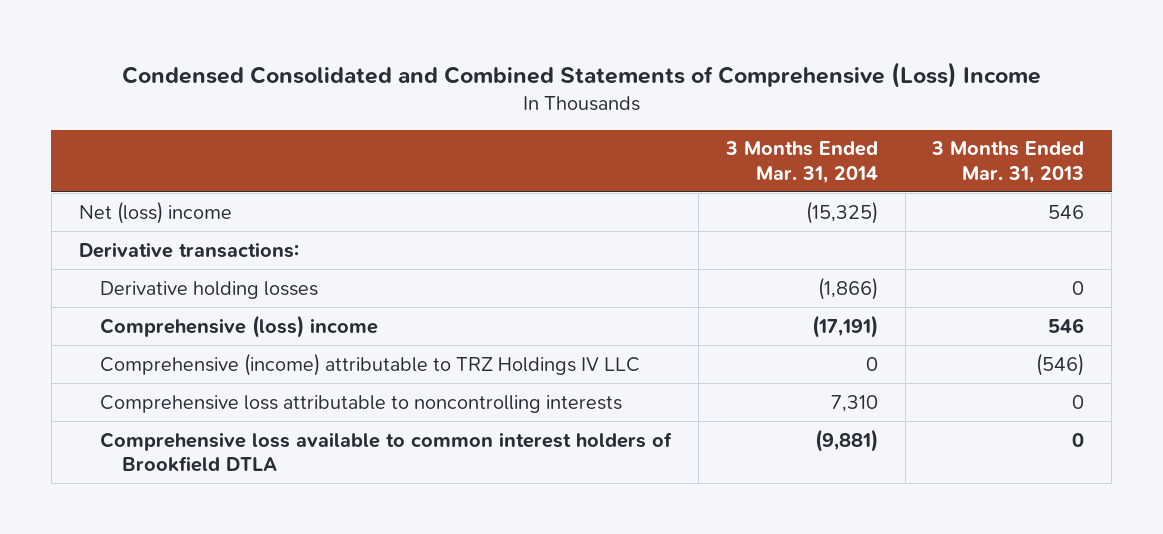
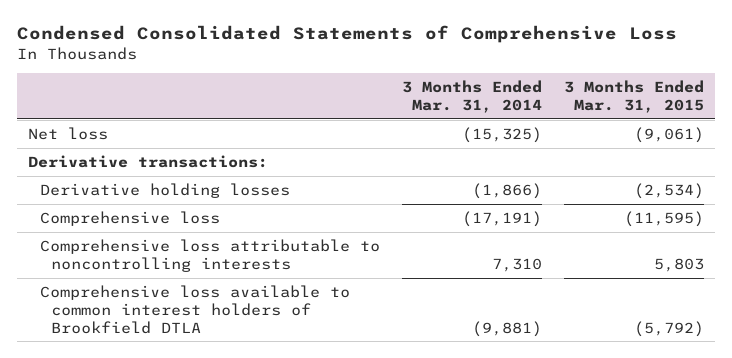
[121,61,1041,88] Condensed Consolidated and Combined Statements of Comprehensive (Loss) Income -> [16,25,677,44] Condensed Consolidated Statements of Comprehensive Loss
[931,141,1085,184] 3 Months Ended Mar. 31, 2013 -> none
none -> [563,80,704,114] 3 Months Ended Mar. 31, 2015
[78,200,232,224] Net (loss) income -> [27,126,108,140] Net loss
[100,352,641,376] Comprehensive (income) attributable to TRZ Holdings IV LLC -> none
[100,314,379,338] Comprehensive (loss) income -> [39,210,220,226] Comprehensive loss

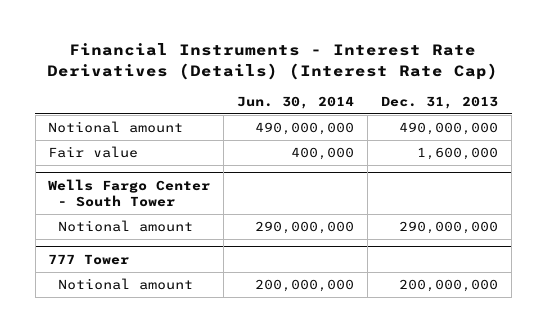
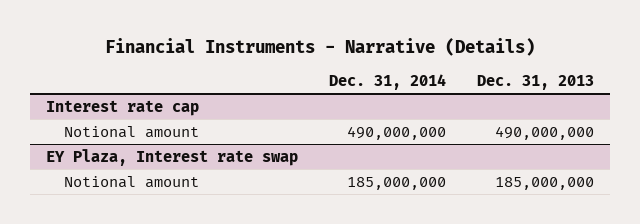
[47,43,499,80] Financial Instruments - Interest Rate Derivatives (Details) (Interest Rate Cap) -> [105,38,536,57] Financial Instruments - Narrative (Details)
[237,95,355,109] Jun. 30, 2014 -> none
none -> [329,73,447,90] Dec. 31, 2014
none -> [45,99,199,116] Interest rate cap
[48,146,139,159] Fair value -> none
[48,178,211,207] Wells Fargo Center - South Tower -> none
[48,253,130,265] 777 Tower -> none
[57,278,193,291] Notional amount -> none
none -> [45,148,298,166] EY Plaza, Interest rate swap
[399,221,499,235] 290,000,000 -> [495,176,595,190] 185,000,000

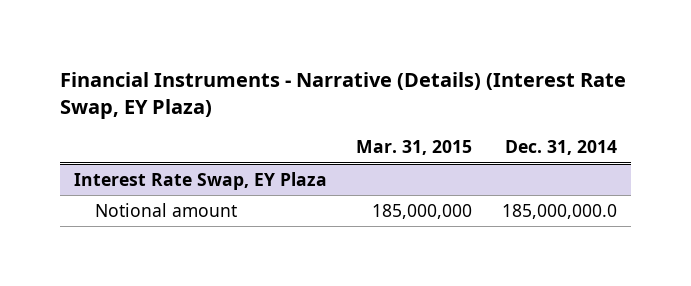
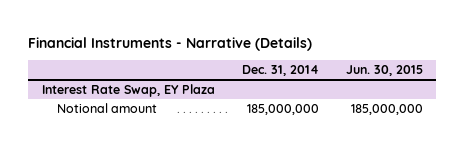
[59,71,626,119] Financial Instruments - Narrative (Details) (Interest Rate Swap, EY Plaza) -> [28,36,313,51] Financial Instruments - Narrative (Details)
[356,140,473,156] Mar. 31, 2015 -> none
none -> [345,65,423,77] Jun. 30, 2015
[501,204,617,220] 185,000,000.0 -> [246,104,319,116] 185,000,000

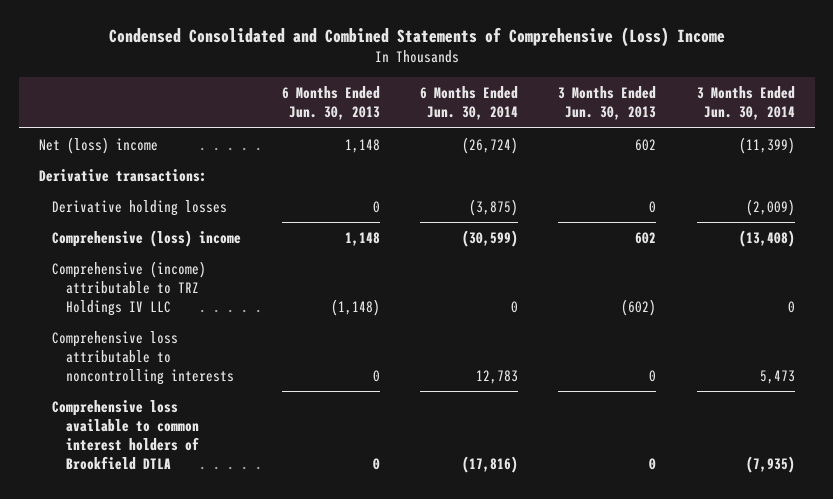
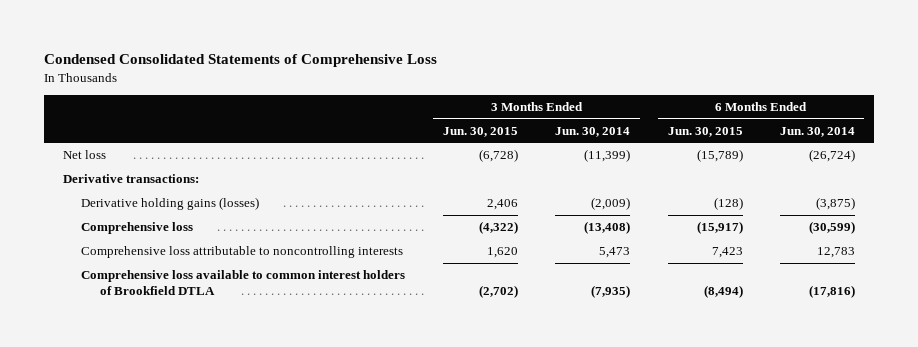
[108,26,725,47] Condensed Consolidated and Combined Statements of Comprehensive (Loss) Income -> [43,54,437,68] Condensed Consolidated Statements of Comprehensive Loss
[281,86,380,121] 6 Months Ended Jun. 30, 2013 -> none
[558,86,657,121] 3 Months Ended Jun. 30, 2013 -> none
none -> [442,126,518,137] Jun. 30, 2015
none -> [667,126,743,137] Jun. 30, 2015
[38,136,158,154] Net (loss) income -> [62,150,106,160] Net loss
[52,260,207,317] Comprehensive (income) attributable to TRZ Holdings IV LLC -> none
[52,199,228,216] Derivative holding losses -> [81,197,260,211] Derivative holding gains (losses)
[52,229,242,247] Comprehensive (loss) income -> [81,222,194,235] Comprehensive loss

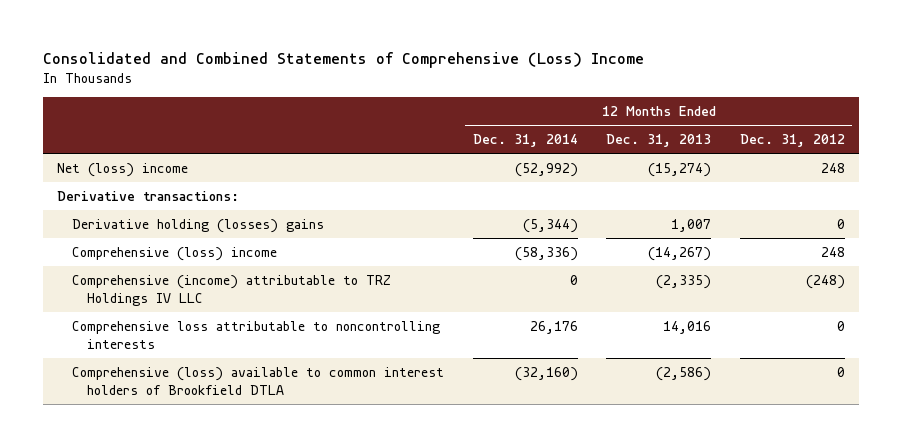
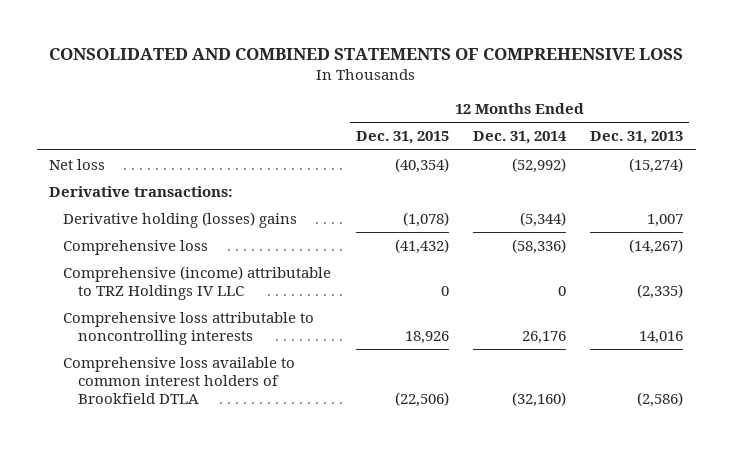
[43,52,645,69] Consolidated and Combined Statements of Comprehensive (Loss) Income -> [49,47,684,60] CONSOLIDATED AND COMBINED STATEMENTS OF COMPREHENSIVE LOSS
[739,134,845,148] Dec. 31, 2012 -> none
none -> [355,131,449,145] Dec. 31, 2015
[57,162,189,177] Net (loss) income -> [48,159,105,171] Net loss
[72,246,278,261] Comprehensive (loss) income -> [63,240,209,256] Comprehensive loss
[72,366,445,395] Comprehensive (loss) available to common interest holders of Brookfield DTLA -> [63,357,296,404] Comprehensive loss available to common interest holders of Brookfield DTLA

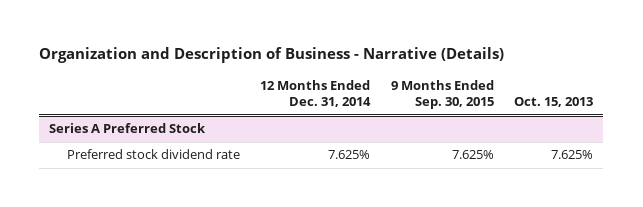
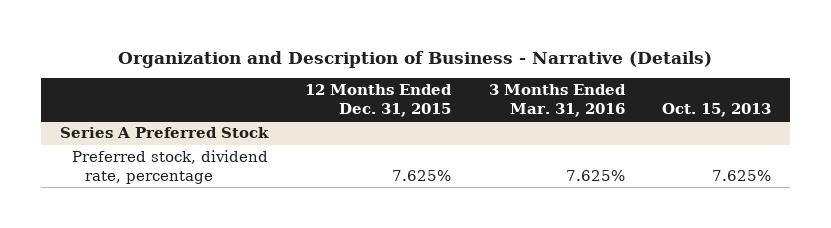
[260,79,372,108] 12 Months Ended Dec. 31, 2014 -> none
[390,79,494,110] 9 Months Ended Sep. 30, 2015 -> none
none -> [305,84,453,117] 12 Months Ended Dec. 31, 2015
none -> [488,84,626,117] 3 Months Ended Mar. 31, 2016
[66,149,240,160] Preferred stock dividend rate -> [72,150,269,184] Preferred stock, dividend rate, percentage

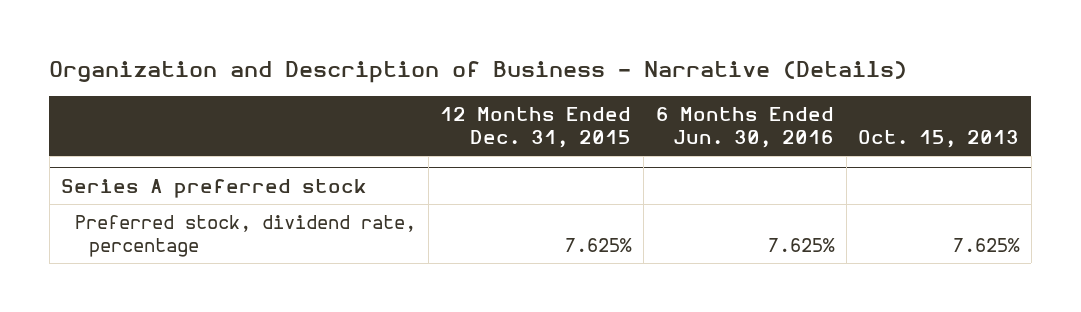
[488,84,626,117] 3 Months Ended Mar. 31, 2016 -> none
none -> [655,106,834,148] 6 Months Ended Jun. 30, 2016
[59,127,269,139] Series A Preferred Stock -> [61,178,368,198] Series A preferred stock

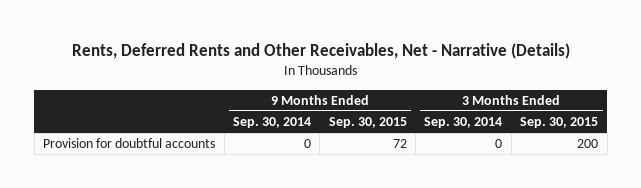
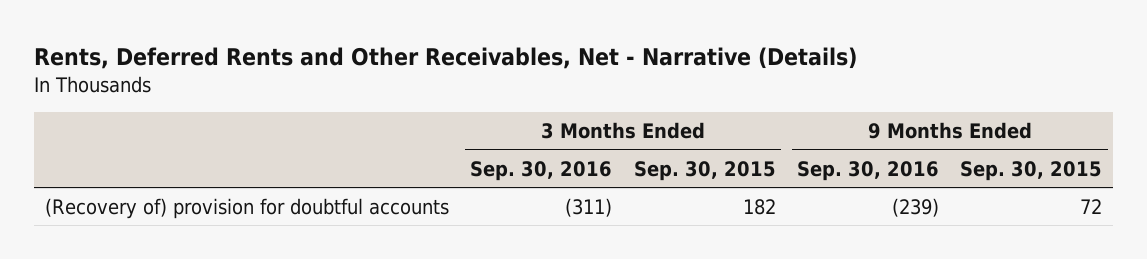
[232,117,311,129] Sep. 30, 2014 -> none
[424,117,503,129] Sep. 30, 2014 -> none
none -> [470,160,613,181] Sep. 30, 2016
none -> [797,160,940,181] Sep. 30, 2016
[43,138,216,149] Provision for doubtful accounts -> [45,198,450,220] (Recovery of) provision for doubtful accounts
[577,139,599,149] 200 -> [742,199,776,216] 182

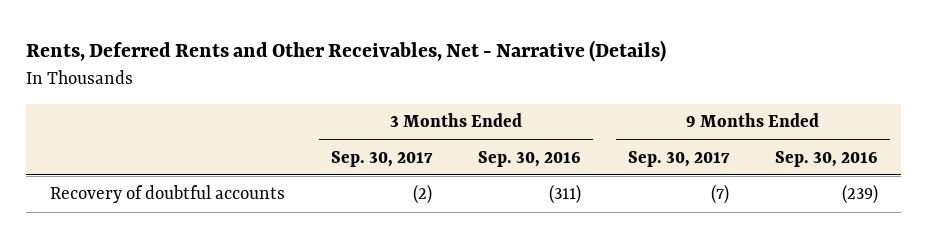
[633,160,776,181] Sep. 30, 2015 -> none
[960,160,1103,181] Sep. 30, 2015 -> none
none -> [331,150,434,167] Sep. 30, 2017
none -> [627,150,730,167] Sep. 30, 2017
[45,198,450,220] (Recovery of) provision for doubtful accounts -> [49,185,285,204] Recovery of doubtful accounts

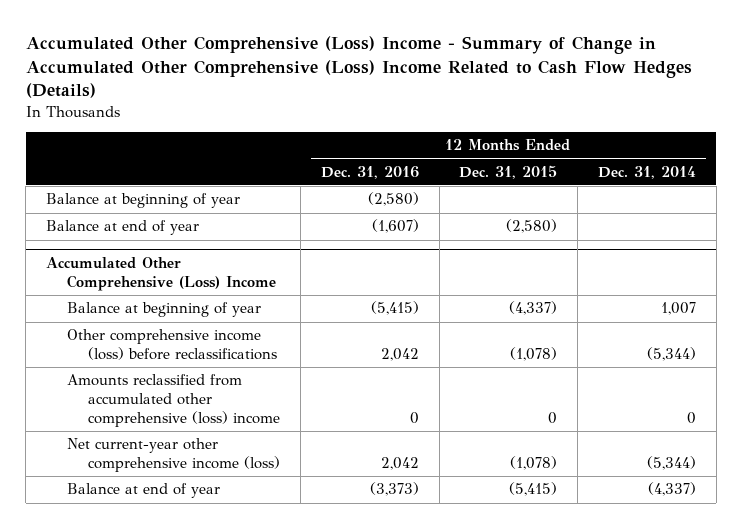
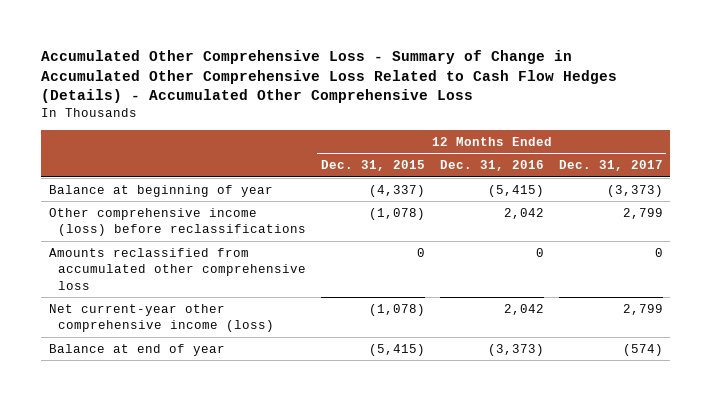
[25,36,692,99] Accumulated Other Comprehensive (Loss) Income - Summary of Change in Accumulated Other Comprehensive (Loss) Income Related to Cash Flow Hedges (Details) -> [41,49,618,104] Accumulated Other Comprehensive Loss - Summary of Change in Accumulated Other Comprehensive Loss Related to Cash Flow Hedges (Details) - Accumulated Other Comprehensive Loss
[598,165,697,179] Dec. 31, 2014 -> none
none -> [558,160,663,172] Dec. 31, 2017
[46,193,241,209] Balance at beginning of year -> none
[46,220,200,236] Balance at end of year -> none
[46,256,277,291] Accumulated Other Comprehensive (Loss) Income -> none
[67,374,281,427] Amounts reclassified from accumulated other comprehensive (loss) income -> [48,247,307,290] Amounts reclassified from accumulated other comprehensive loss

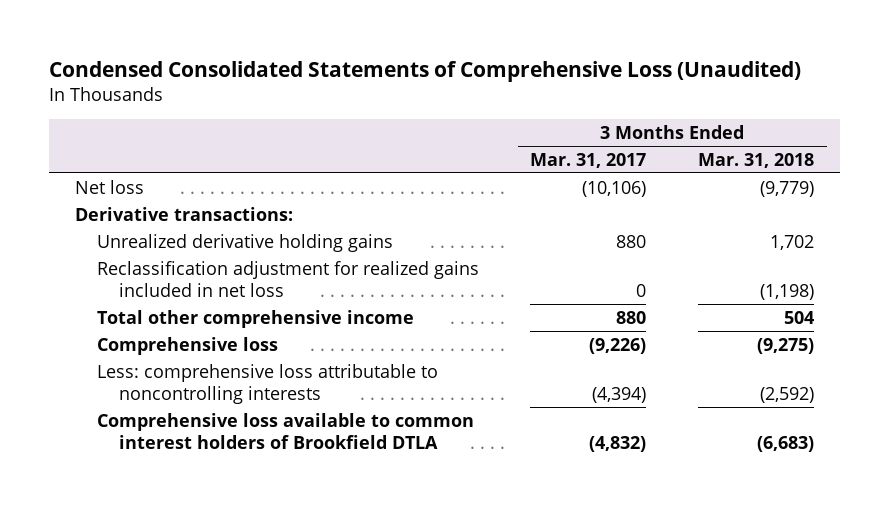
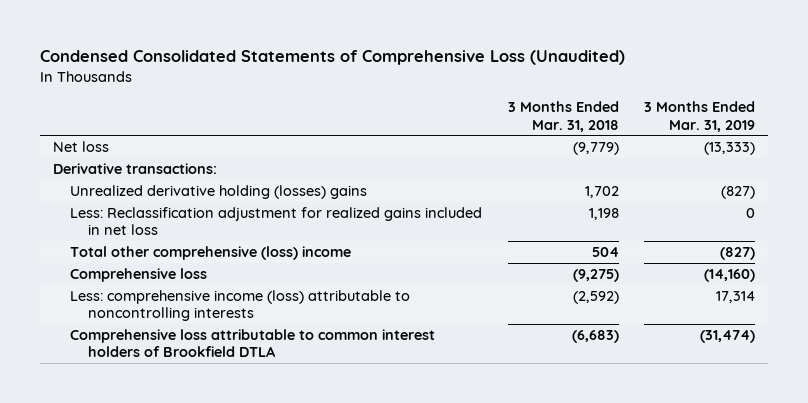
[530,152,647,168] Mar. 31, 2017 -> none
none -> [644,101,756,132] 3 Months Ended Mar. 31, 2019
[96,233,393,252] Unrealized derivative holding gains -> [70,184,368,199] Unrealized derivative holding (losses) gains
[96,260,479,297] Reclassification adjustment for realized gains included in net loss -> [70,206,483,236] Less: Reclassification adjustment for realized gains included in net loss
[759,283,814,300] (1,198) -> [588,207,619,220] 1,198
[96,309,414,328] Total other comprehensive income -> [70,245,352,260] Total other comprehensive (loss) income
[96,363,438,404] Less: comprehensive loss attributable to noncontrolling interests -> [70,289,411,322] Less: comprehensive income (loss) attributable to noncontrolling interests
[96,412,474,449] Comprehensive loss available to common interest holders of Brookfield DTLA -> [70,328,436,358] Comprehensive loss attributable to common interest holders of Brookfield DTLA

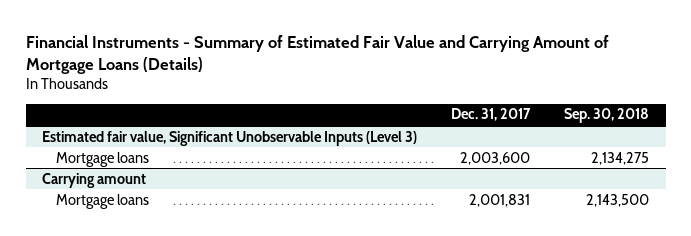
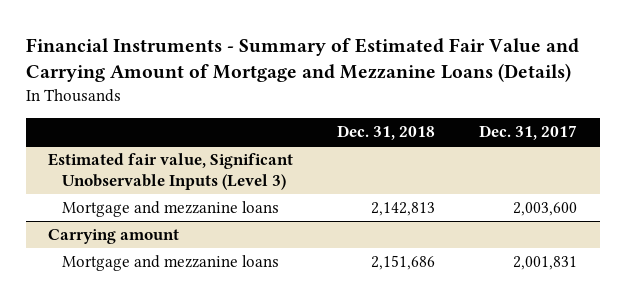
[25,34,609,75] Financial Instruments - Summary of Estimated Fair Value and Carrying Amount of Mortgage Loans (Details) -> [25,37,579,83] Financial Instruments - Summary of Estimated Fair Value and Carrying Amount of Mortgage and Mezzanine Loans (Details)
[563,108,649,124] Sep. 30, 2018 -> none
none -> [337,124,436,140] Dec. 31, 2018
[56,151,150,167] Mortgage loans -> [61,201,279,218] Mortgage and mezzanine loans
[56,193,150,209] Mortgage loans -> [61,255,279,272] Mortgage and mezzanine loans

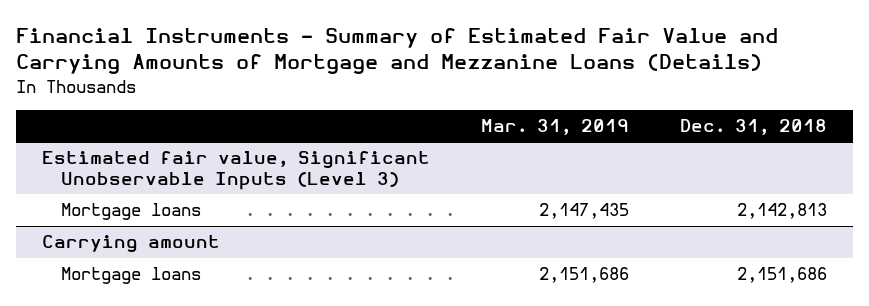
[25,37,579,83] Financial Instruments - Summary of Estimated Fair Value and Carrying Amount of Mortgage and Mezzanine Loans (Details) -> [16,27,779,75] Financial Instruments - Summary of Estimated Fair Value and Carrying Amounts of Mortgage and Mezzanine Loans (Details)
[479,124,578,140] Dec. 31, 2017 -> none
none -> [480,119,629,136] Mar. 31, 2019
[61,201,279,218] Mortgage and mezzanine loans -> [61,203,202,221] Mortgage loans
[61,255,279,272] Mortgage and mezzanine loans -> [61,267,202,285] Mortgage loans

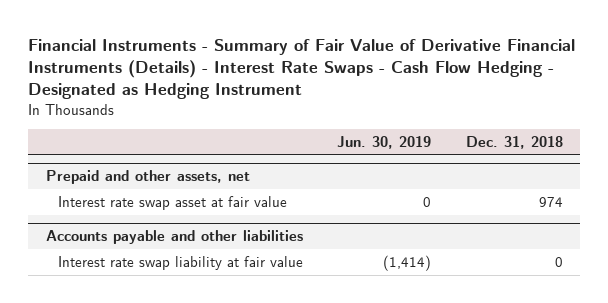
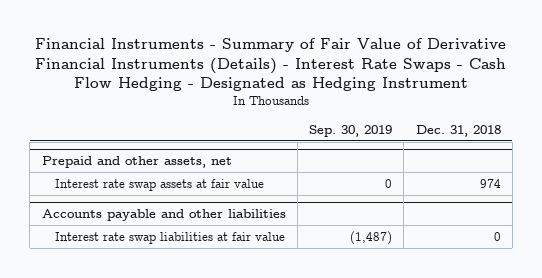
[337,135,432,149] Jun. 30, 2019 -> none
none -> [309,124,393,137] Sep. 30, 2019
[57,195,287,210] Interest rate swap asset at fair value -> [55,178,265,191] Interest rate swap assets at fair value
[57,255,303,270] Interest rate swap liability at fair value -> [55,231,286,244] Interest rate swap liabilities at fair value

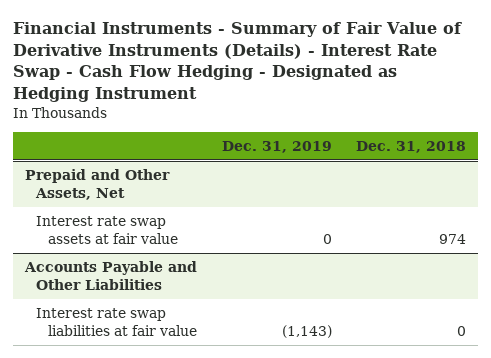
[35,38,507,92] Financial Instruments - Summary of Fair Value of Derivative Financial Instruments (Details) - Interest Rate Swaps - Cash Flow Hedging - Designated as Hedging Instrument -> [12,22,462,102] Financial Instruments - Summary of Fair Value of Derivative Instruments (Details) - Interest Rate Swap - Cash Flow Hedging - Designated as Hedging Instrument
[309,124,393,137] Sep. 30, 2019 -> none
none -> [221,140,332,153] Dec. 31, 2019
[41,155,232,168] Prepaid and other assets, net -> [25,169,171,200] Prepaid and Other Assets, Net
[41,208,286,221] Accounts payable and other liabilities -> [24,261,198,290] Accounts Payable and Other Liabilities

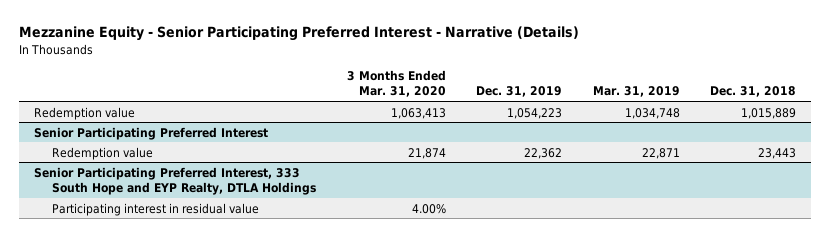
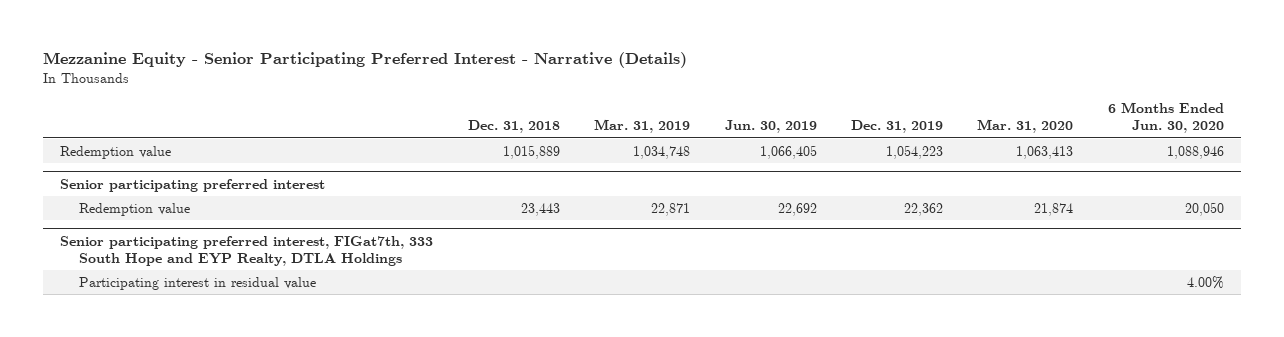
[346,69,446,98] 3 Months Ended Mar. 31, 2020 -> none
none -> [724,120,817,134] Jun. 30, 2019
none -> [977,119,1074,134] Mar. 31, 2020
none -> [1107,102,1224,134] 6 Months Ended Jun. 30, 2020
[34,126,269,140] Senior Participating Preferred Interest -> [60,178,326,192] Senior participating preferred interest
[34,166,317,195] Senior Participating Preferred Interest, 333 South Hope and EYP Realty, DTLA Holdings -> [60,235,434,266] Senior participating preferred interest, FIGat7th, 333 South Hope and EYP Realty, DTLA Holdings

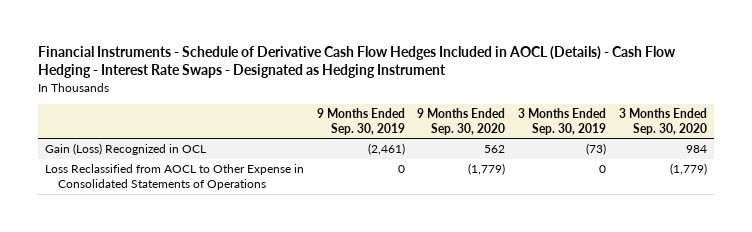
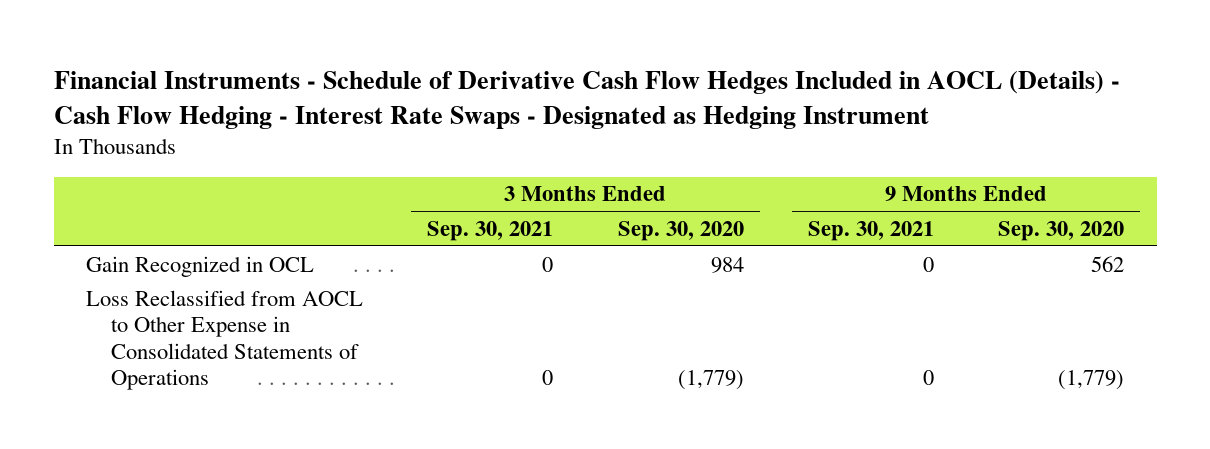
[316,107,405,135] 9 Months Ended Sep. 30, 2019 -> none
[518,107,607,135] 3 Months Ended Sep. 30, 2019 -> none
none -> [427,220,554,241] Sep. 30, 2021
none -> [808,220,935,241] Sep. 30, 2021
[44,143,206,156] Gain (Loss) Recognized in OCL -> [85,255,314,277] Gain Recognized in OCL

